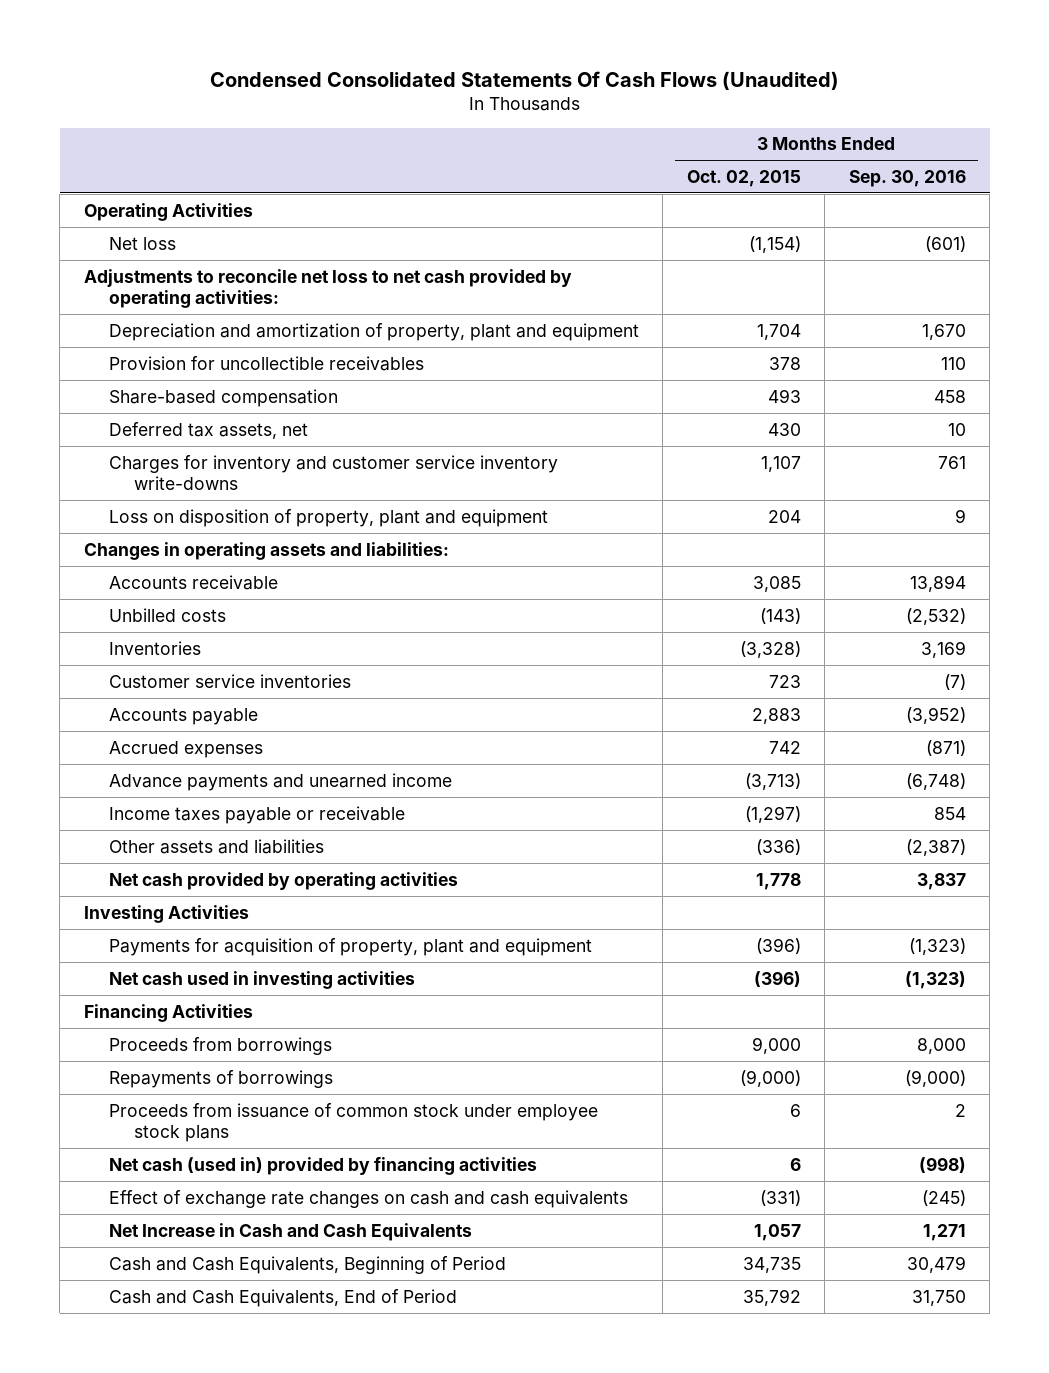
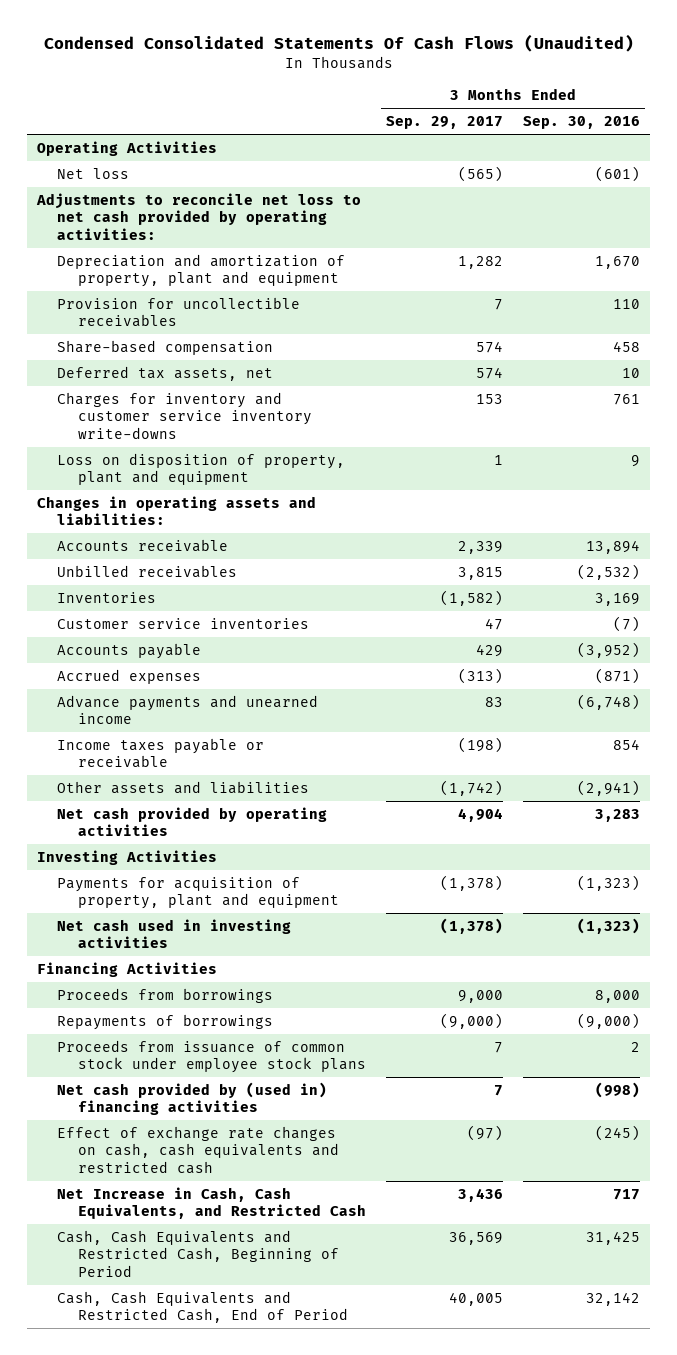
[686,169,801,187] Oct. 02, 2015 -> none
none -> [386,116,504,130] Sep. 29, 2017
[108,607,226,622] Unbilled costs -> [57,564,238,578] Unbilled receivables
[905,838,966,856] (2,387) -> [577,779,641,796] (2,941)
[916,872,966,890] 3,837 -> [595,808,641,822] 3,283
[108,1156,537,1175] Net cash (used in) provided by financing activities -> [57,1081,328,1116] Net cash provided by (used in) financing activities
[108,1189,628,1208] Effect of exchange rate changes on cash and cash equivalents -> [57,1125,339,1174] Effect of exchange rate changes on cash, cash equivalents and restricted cash
[108,1222,472,1241] Net Increase in Cash and Cash Equivalents -> [57,1186,366,1220] Net Increase in Cash, Cash Equivalents, and Restricted Cash
[922,1223,966,1241] 1,271 -> [613,1188,641,1200] 717
[108,1255,506,1274] Cash and Cash Equivalents, Beginning of Period -> [57,1229,339,1277] Cash, Cash Equivalents and Restricted Cash, Beginning of Period
[906,1255,966,1273] 30,479 -> [586,1230,641,1245] 31,425
[108,1288,457,1307] Cash and Cash Equivalents, End of Period -> [57,1290,348,1324] Cash, Cash Equivalents and Restricted Cash, End of Period
[911,1289,966,1306] 31,750 -> [586,1291,641,1306] 32,142

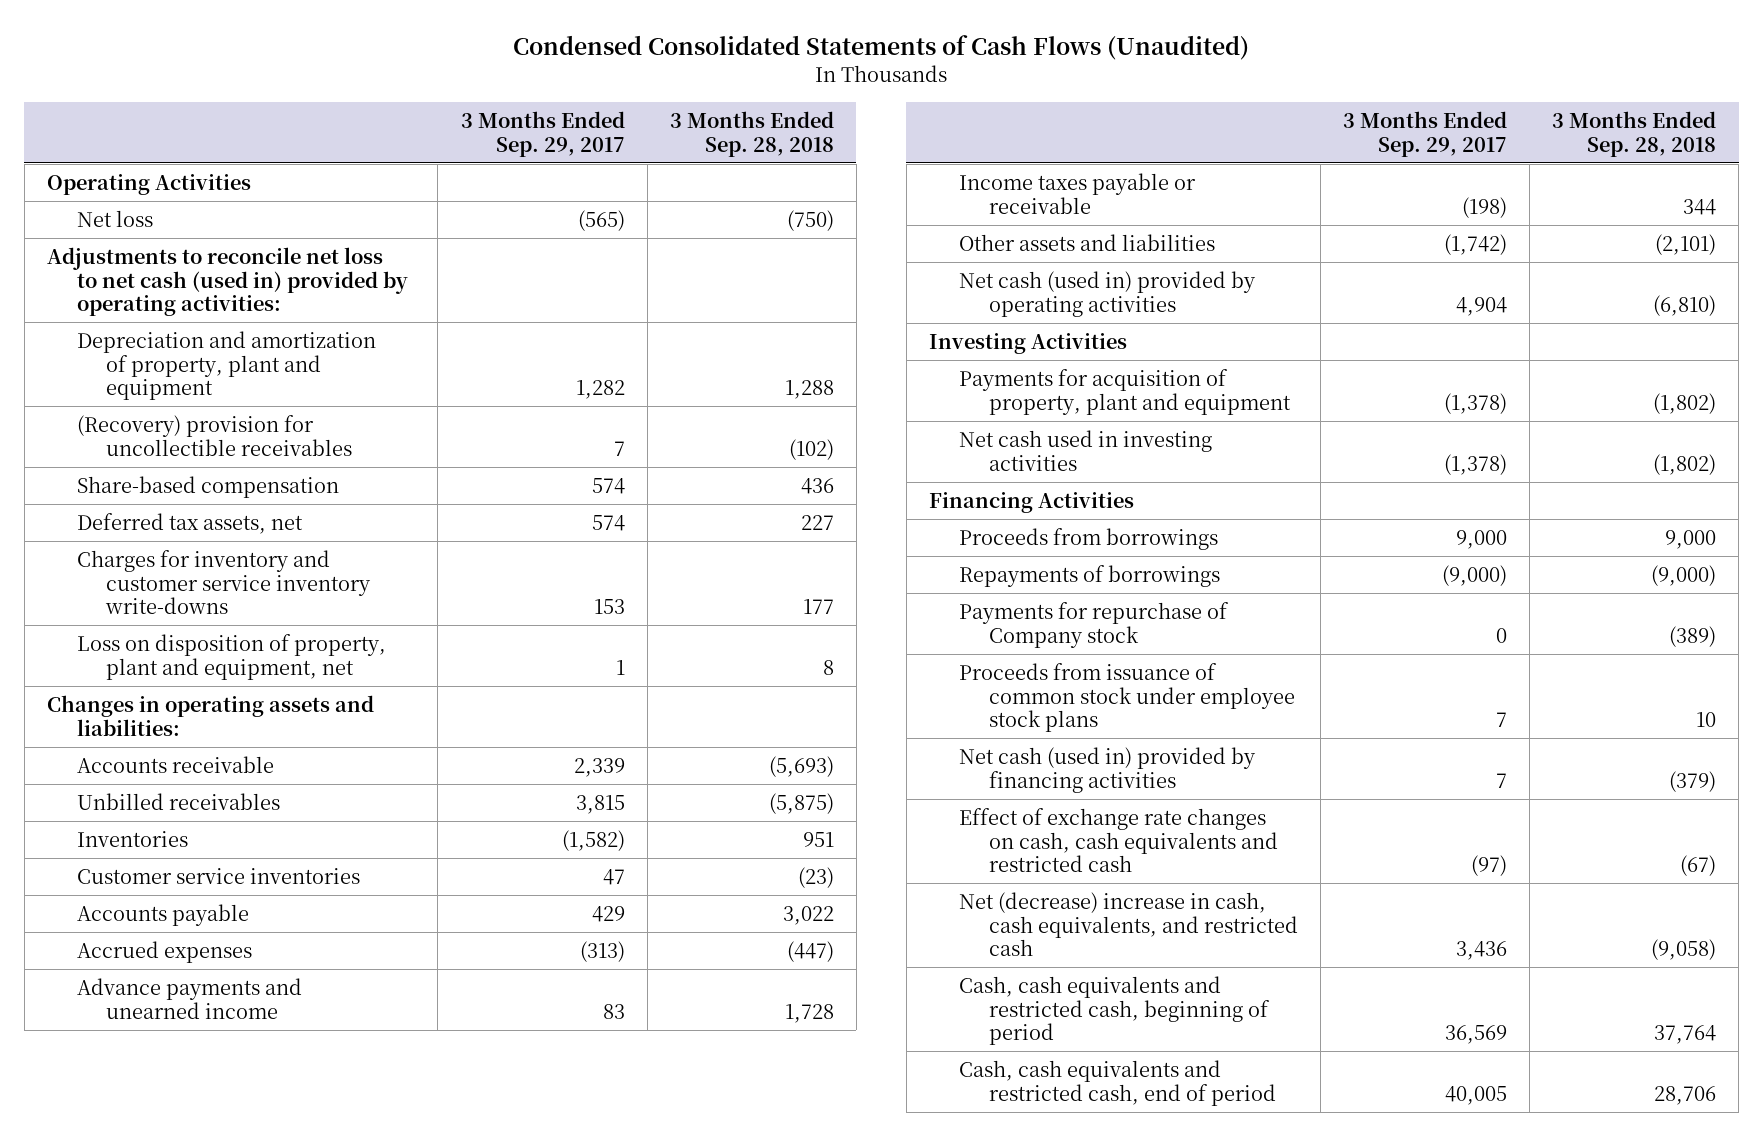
[43,33,634,52] Condensed Consolidated Statements Of Cash Flows (Unaudited) -> [513,35,1250,61] Condensed Consolidated Statements of Cash Flows (Unaudited)
[523,116,641,130] Sep. 30, 2016 -> none
none -> [669,110,834,157] 3 Months Ended Sep. 28, 2018
[36,192,362,240] Adjustments to reconcile net loss to net cash provided by operating activities: -> [46,246,408,317] Adjustments to reconcile net loss to net cash (used in) provided by operating activities:
[57,296,301,328] Provision for uncollectible receivables -> [76,414,353,456] (Recovery) provision for uncollectible receivables
[57,452,346,486] Loss on disposition of property, plant and equipment -> [76,633,386,680] Loss on disposition of property, plant and equipment, net
[57,806,328,837] Net cash provided by operating activities -> [958,270,1256,317] Net cash (used in) provided by operating activities
none -> [958,601,1229,648] Payments for repurchase of Company stock
[57,1081,328,1116] Net cash provided by (used in) financing activities -> [958,746,1256,793] Net cash (used in) provided by financing activities
[57,1186,366,1220] Net Increase in Cash, Cash Equivalents, and Restricted Cash -> [958,891,1298,957] Net (decrease) increase in cash, cash equivalents, and restricted cash
[57,1229,339,1277] Cash, Cash Equivalents and Restricted Cash, Beginning of Period -> [958,975,1270,1046] Cash, cash equivalents and restricted cash, beginning of period
[57,1290,348,1324] Cash, Cash Equivalents and Restricted Cash, End of Period -> [958,1059,1276,1106] Cash, cash equivalents and restricted cash, end of period

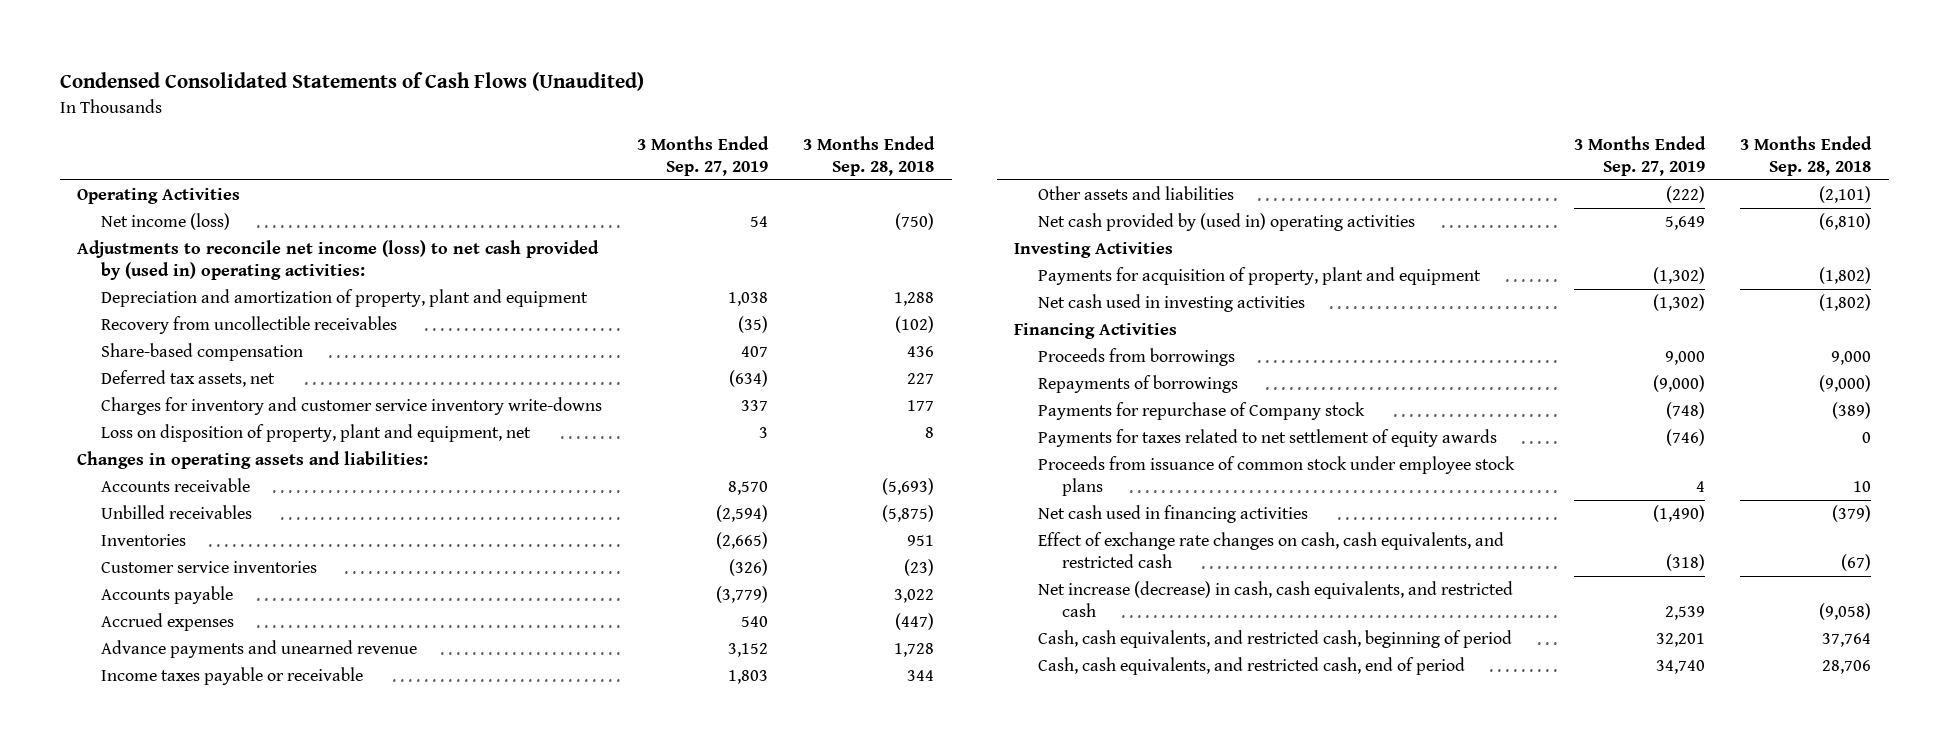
[460,110,625,157] 3 Months Ended Sep. 29, 2017 -> none
none -> [637,136,770,177] 3 Months Ended Sep. 27, 2019
[76,209,153,227] Net loss -> [101,213,231,231] Net income (loss)
[46,246,408,317] Adjustments to reconcile net loss to net cash (used in) provided by operating activities: -> [77,240,600,281] Adjustments to reconcile net income (loss) to net cash provided by (used in) operating activities:
[76,414,353,456] (Recovery) provision for uncollectible receivables -> [101,316,398,335] Recovery from uncollectible receivables
[76,977,302,1019] Advance payments and unearned income -> [101,640,418,659] Advance payments and unearned revenue
[958,270,1256,317] Net cash (used in) provided by operating activities -> [1038,213,1416,232] Net cash provided by (used in) operating activities
none -> [1038,429,1498,448] Payments for taxes related to net settlement of equity awards
[958,746,1256,793] Net cash (used in) provided by financing activities -> [1038,505,1309,524] Net cash used in financing activities
[958,807,1278,873] Effect of exchange rate changes on cash, cash equivalents and restricted cash -> [1038,532,1505,569] Effect of exchange rate changes on cash, cash equivalents, and restricted cash
[958,891,1298,957] Net (decrease) increase in cash, cash equivalents, and restricted cash -> [1038,581,1514,618] Net increase (decrease) in cash, cash equivalents, and restricted cash
[958,975,1270,1046] Cash, cash equivalents and restricted cash, beginning of period -> [1038,630,1513,649] Cash, cash equivalents, and restricted cash, beginning of period
[958,1059,1276,1106] Cash, cash equivalents and restricted cash, end of period -> [1038,657,1466,676] Cash, cash equivalents, and restricted cash, end of period

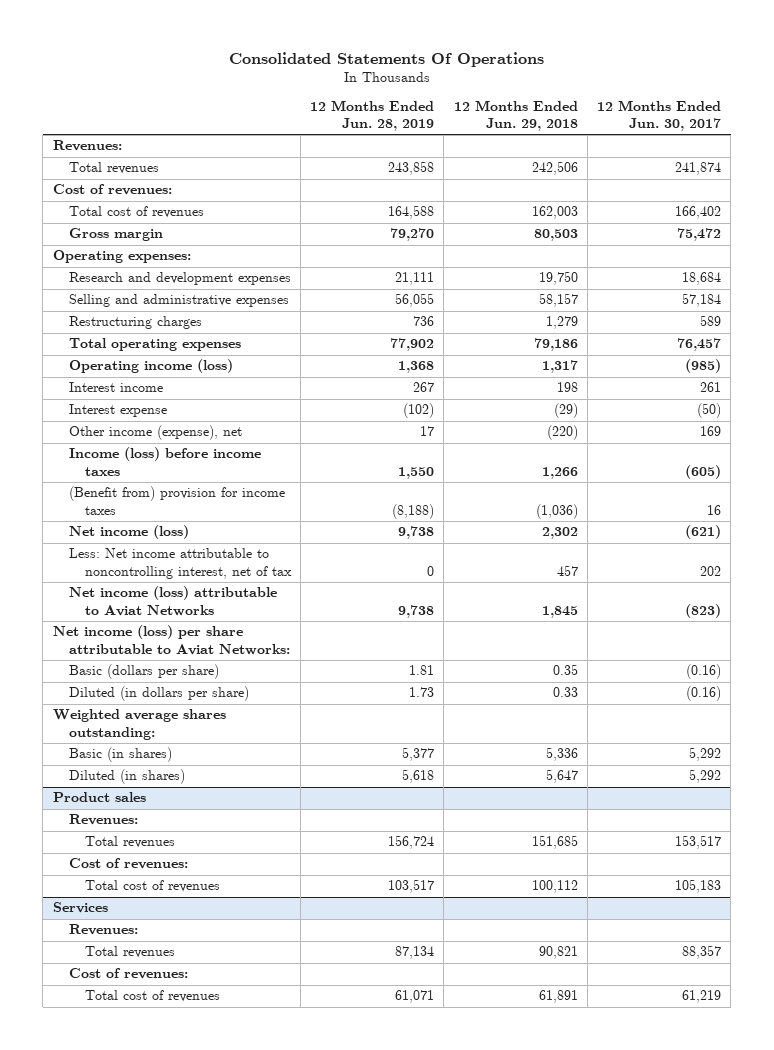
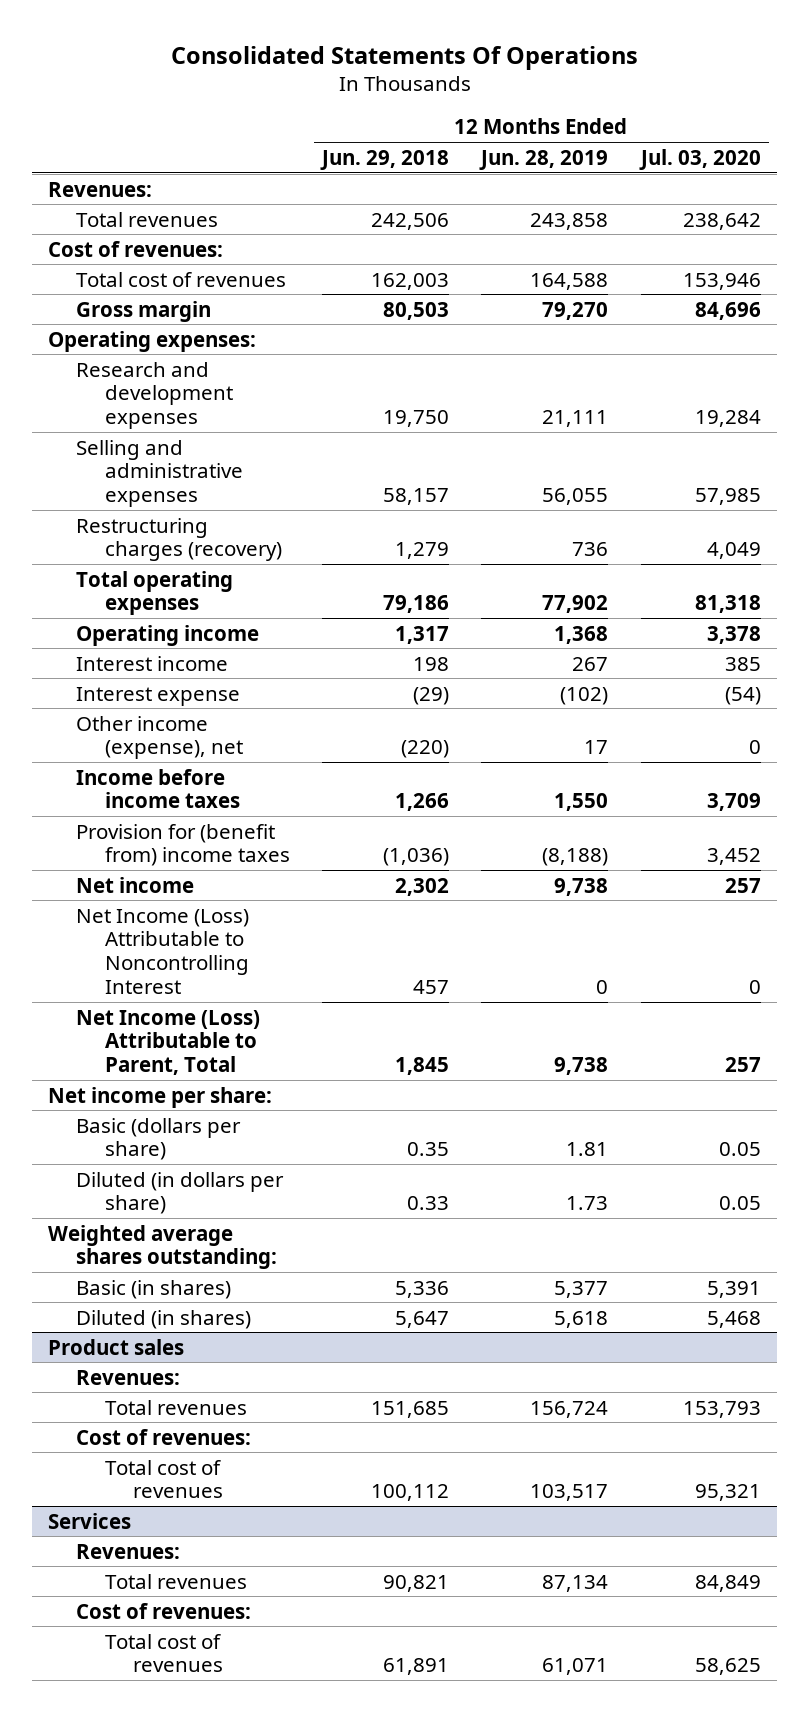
[597,100,722,132] 12 Months Ended Jun. 30, 2017 -> none
none -> [638,148,761,170] Jul. 03, 2020
[68,316,202,330] Restructuring charges -> [76,517,282,562] Restructuring charges (recovery)
[68,359,233,374] Operating income (loss) -> [76,624,260,646] Operating income
[68,447,261,476] Income (loss) before income taxes -> [76,768,240,809] Income before income taxes
[68,486,285,515] (Benefit from) provision for income taxes -> [76,823,290,867] Provision for (benefit from) income taxes
[68,525,189,540] Net income (loss) -> [76,876,195,893] Net income
[68,548,292,579] Less: Net income attributable to noncontrolling interest, net of tax -> [76,908,250,994] Net Income (Loss) Attributable to Noncontrolling Interest
[68,586,277,616] Net income (loss) attributable to Aviat Networks -> [76,1009,261,1076] Net Income (Loss) Attributable to Parent, Total
[52,625,290,655] Net income (loss) per share attributable to Aviat Networks: -> [48,1086,273,1108] Net income per share:

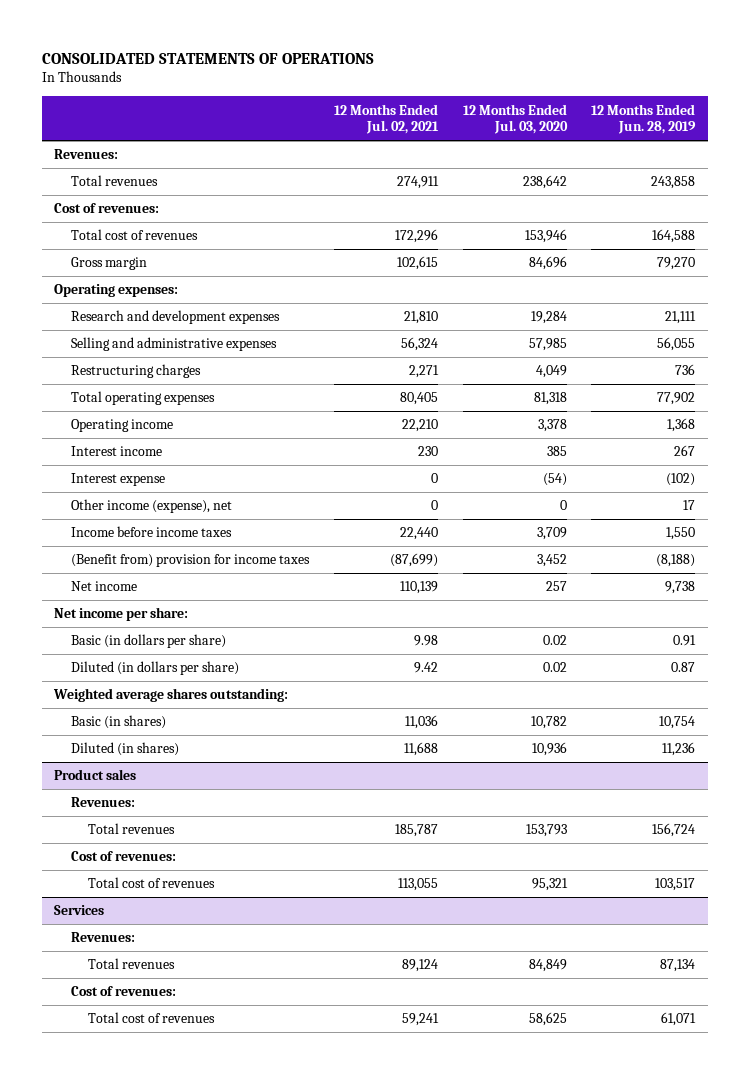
[170,45,638,70] Consolidated Statements Of Operations -> [41,52,374,64] CONSOLIDATED STATEMENTS OF OPERATIONS
[319,149,449,170] Jun. 29, 2018 -> none
none -> [334,103,440,135] 12 Months Ended Jul. 02, 2021
[76,517,282,562] Restructuring charges (recovery) -> [71,364,202,379] Restructuring charges
[76,823,290,867] Provision for (benefit from) income taxes -> [71,554,311,568] (Benefit from) provision for income taxes
[76,908,250,994] Net Income (Loss) Attributable to Noncontrolling Interest -> none
[76,1009,261,1076] Net Income (Loss) Attributable to Parent, Total -> none
[76,1117,242,1161] Basic (dollars per share) -> [71,634,227,649] Basic (in dollars per share)
[566,1142,609,1157] 1.81 -> [673,635,697,647] 0.91
[718,1142,761,1157] 0.05 -> [542,635,567,646] 0.02
[566,1196,609,1211] 1.73 -> [671,662,696,673] 0.87
[718,1196,761,1211] 0.05 -> [542,662,567,673] 0.02
[554,1280,609,1298] 5,377 -> [659,716,696,730] 10,754
[706,1280,761,1298] 5,391 -> [530,716,567,730] 10,782
[554,1310,609,1328] 5,618 -> [662,742,696,757] 11,236
[706,1310,761,1328] 5,468 -> [531,742,567,757] 10,936

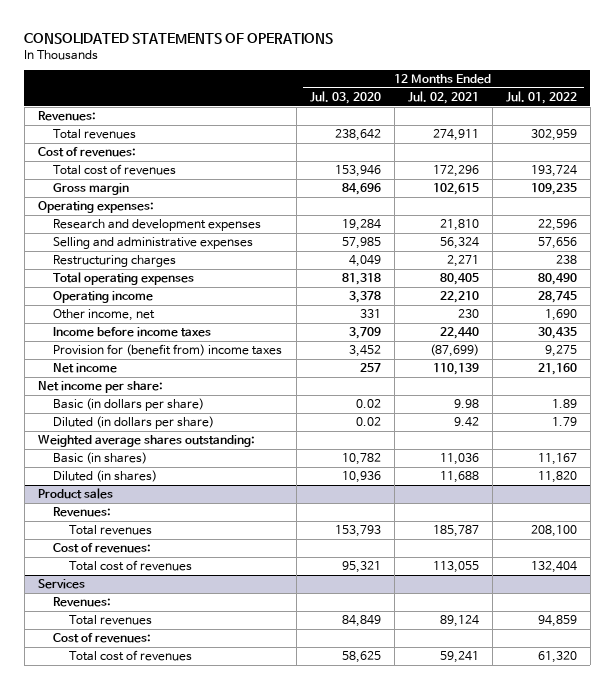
[591,103,697,135] 12 Months Ended Jun. 28, 2019 -> none
none -> [505,90,577,104] Jul. 01, 2022
[71,446,163,457] Interest income -> none
[71,473,166,487] Interest expense -> none
[71,499,233,514] Other income (expense), net -> [53,309,156,322] Other income, net
[431,500,439,511] 0 -> [457,309,479,319] 230
[559,500,567,511] 0 -> [359,309,381,319] 331
[71,554,311,568] (Benefit from) provision for income taxes -> [53,344,283,357] Provision for (benefit from) income taxes

